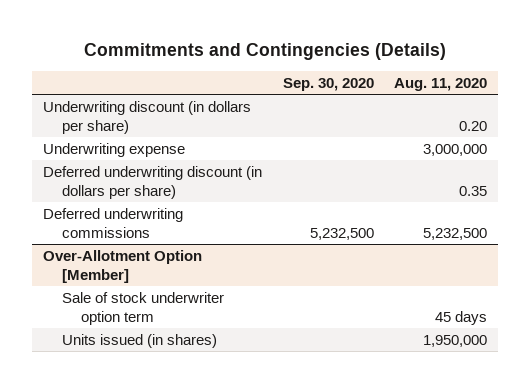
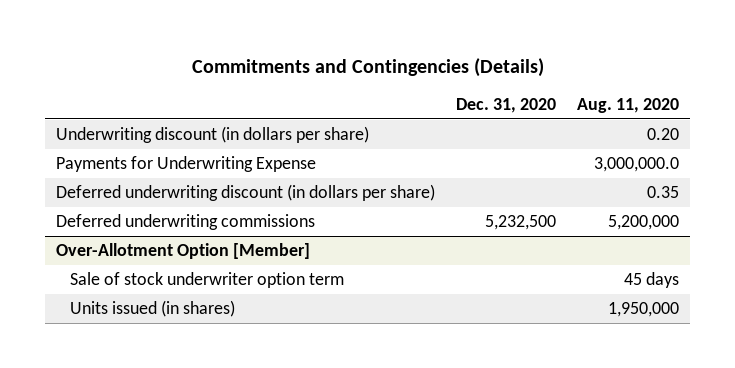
[282,78,374,92] Sep. 30, 2020 -> none
none -> [456,97,557,113] Dec. 31, 2020
[42,142,185,157] Underwriting expense -> [56,156,317,173] Payments for Underwriting Expense
[423,143,488,156] 3,000,000 -> [594,157,680,173] 3,000,000.0
[423,227,488,240] 5,232,500 -> [608,215,680,231] 5,200,000

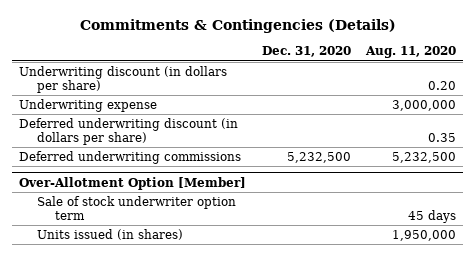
[191,57,544,77] Commitments and Contingencies (Details) -> [79,18,396,33] Commitments & Contingencies (Details)
[56,156,317,173] Payments for Underwriting Expense -> [19,98,158,112] Underwriting expense
[594,157,680,173] 3,000,000.0 -> [391,99,456,111] 3,000,000
[608,215,680,231] 5,200,000 -> [391,151,456,163] 5,232,500

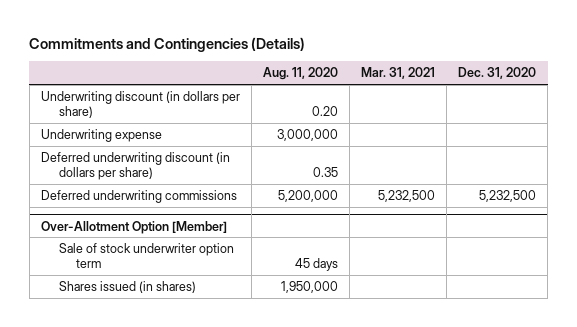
[79,18,396,33] Commitments & Contingencies (Details) -> [29,36,306,52] Commitments and Contingencies (Details)
none -> [360,67,435,80] Mar. 31, 2021
[391,151,456,163] 5,232,500 -> [277,189,338,202] 5,200,000
[36,228,183,240] Units issued (in shares) -> [58,280,196,293] Shares issued (in shares)

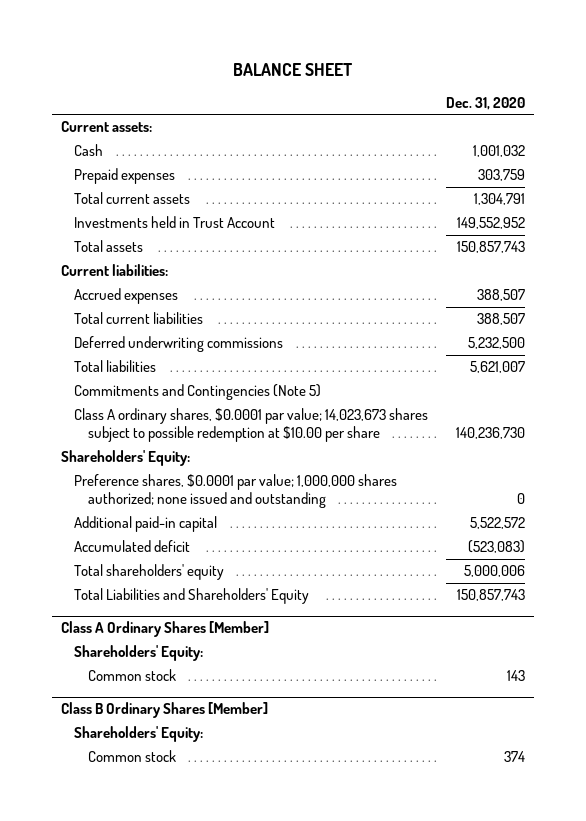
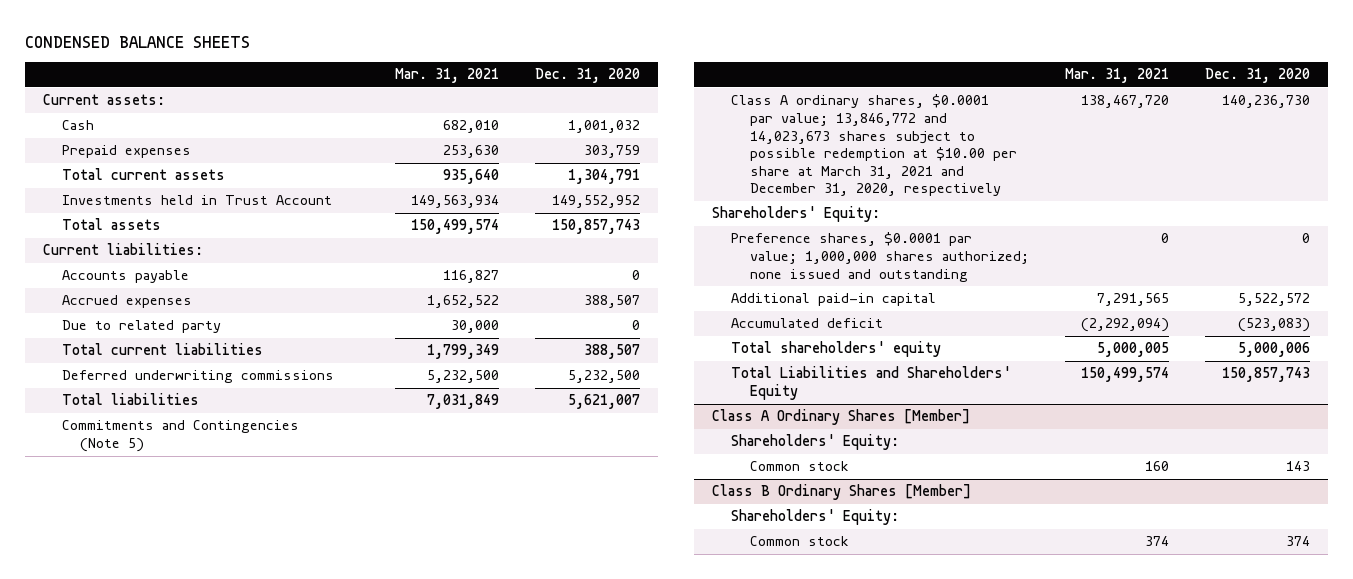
[233,62,354,76] BALANCE SHEET -> [25,35,251,48] CONDENSED BALANCE SHEETS
none -> [395,68,500,84] Mar. 31, 2021
none -> [61,270,189,284] Accounts payable
none -> [61,320,221,334] Due to related party
[74,408,429,443] Class A ordinary shares, $0.0001 par value; 14,023,673 shares subject to possible redemption at $10.00 per share -> [731,94,1017,197] Class A ordinary shares, $0.0001 par value; 13,846,772 and 14,023,673 shares subject to possible redemption at $10.00 per share at March 31, 2021 and December 31, 2020, respectively

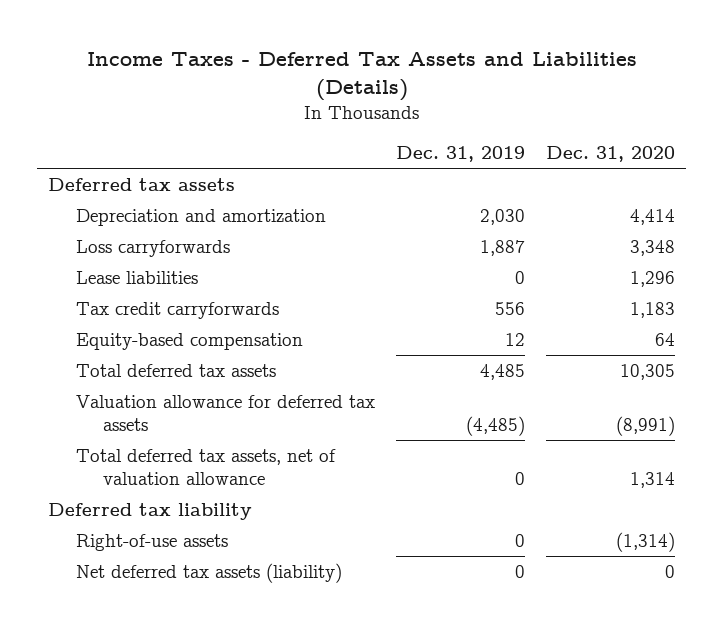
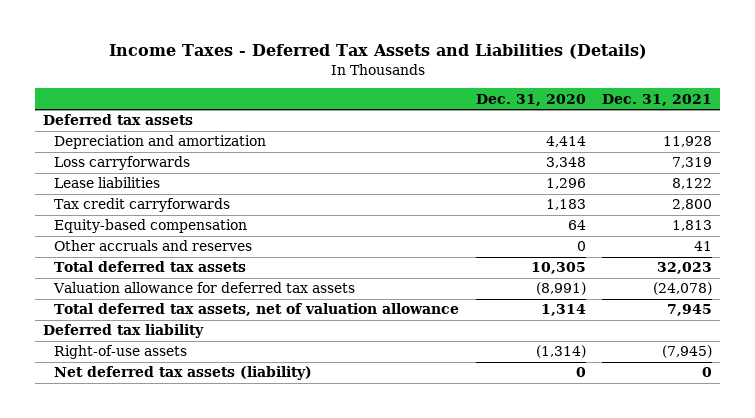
[395,145,525,162] Dec. 31, 2019 -> none
none -> [602,93,713,106] Dec. 31, 2021
none -> [54,240,253,252] Other accruals and reserves

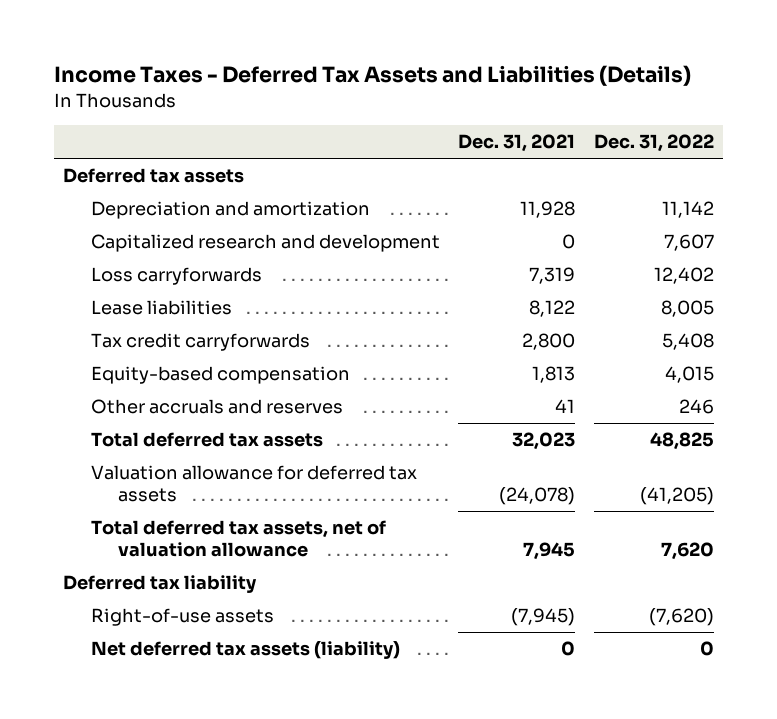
[475,93,586,106] Dec. 31, 2020 -> none
none -> [593,134,714,153] Dec. 31, 2022
none -> [90,234,440,253] Capitalized research and development

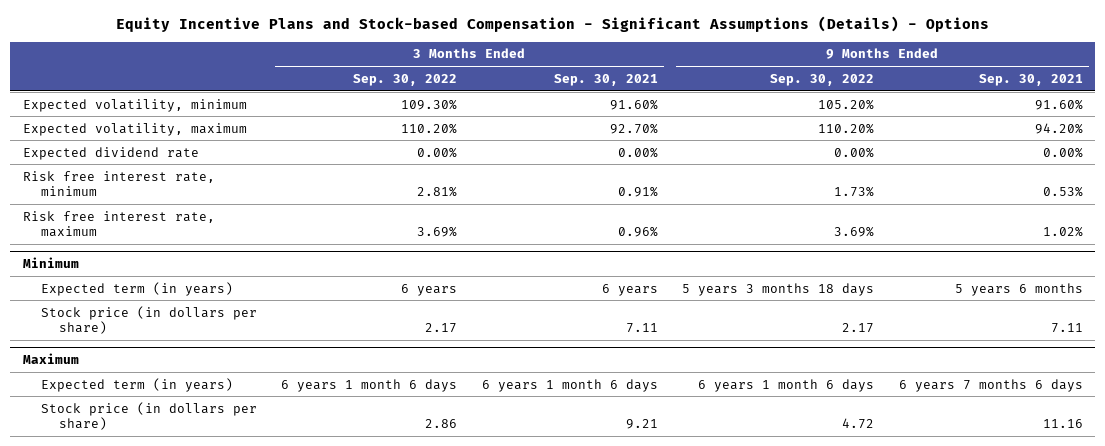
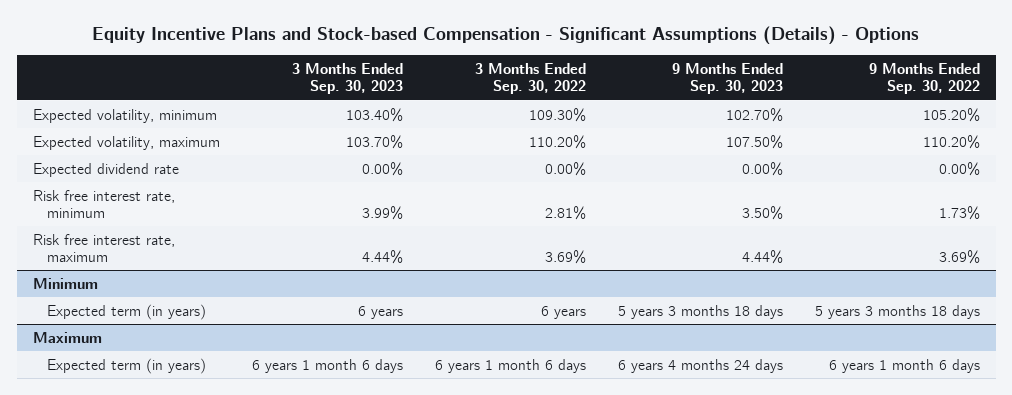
[553,73,658,86] Sep. 30, 2021 -> none
[978,73,1083,86] Sep. 30, 2021 -> none
none -> [291,62,403,95] 3 Months Ended Sep. 30, 2023
none -> [671,62,783,95] 9 Months Ended Sep. 30, 2023
[40,305,257,335] Stock price (in dollars per share) -> none
[40,401,257,431] Stock price (in dollars per share) -> none

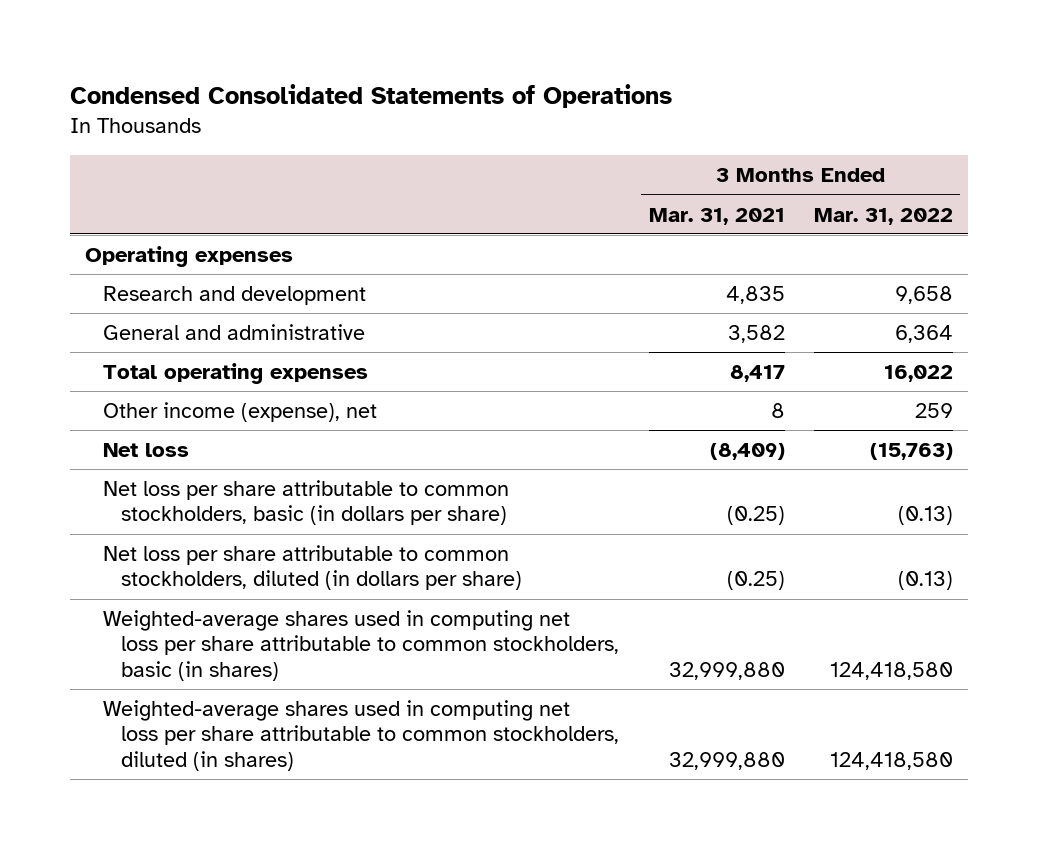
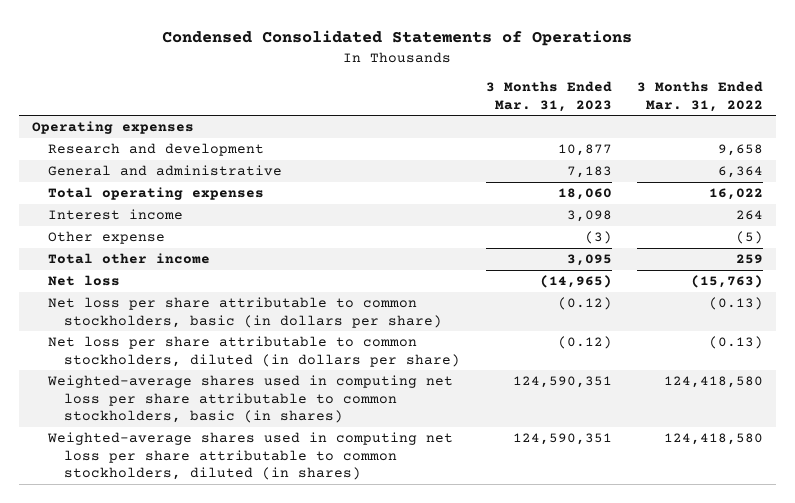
[648,207,785,225] Mar. 31, 2021 -> none
none -> [485,81,612,112] 3 Months Ended Mar. 31, 2023
none -> [47,209,183,221] Interest income
none -> [47,231,165,245] Other expense
[103,402,378,423] Other income (expense), net -> [47,253,210,265] Total other income

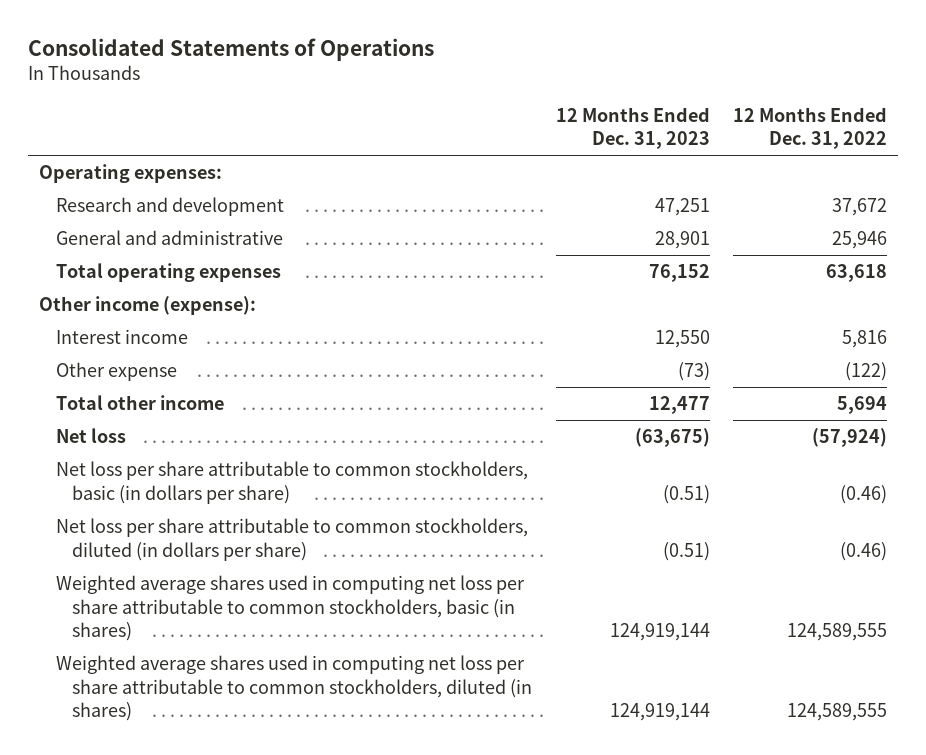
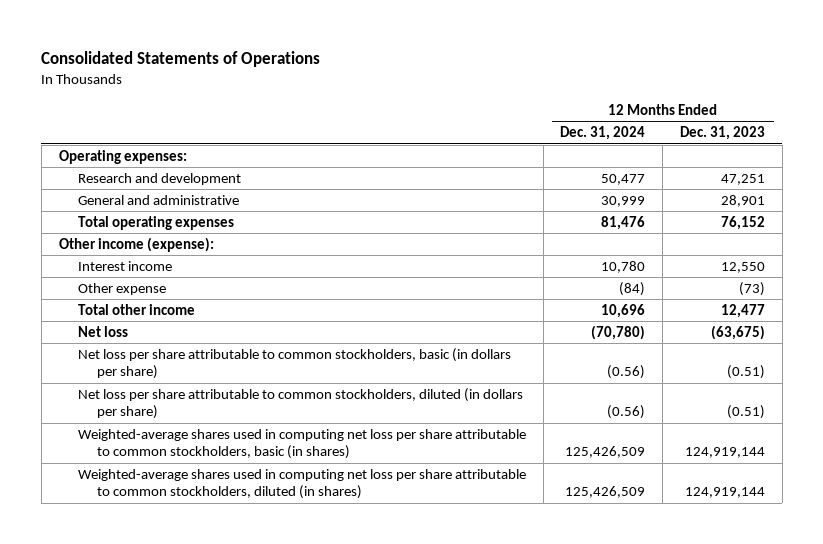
[732,106,887,150] 12 Months Ended Dec. 31, 2022 -> none
none -> [560,126,646,141] Dec. 31, 2024
[55,575,525,642] Weighted average shares used in computing net loss per share attributable to common stockholders, basic (in shares) -> [77,429,526,460] Weighted-average shares used in computing net loss per share attributable to common stockholders, basic (in shares)
[55,655,533,722] Weighted average shares used in computing net loss per share attributable to common stockholders, diluted (in shares) -> [77,469,526,500] Weighted-average shares used in computing net loss per share attributable to common stockholders, diluted (in shares)

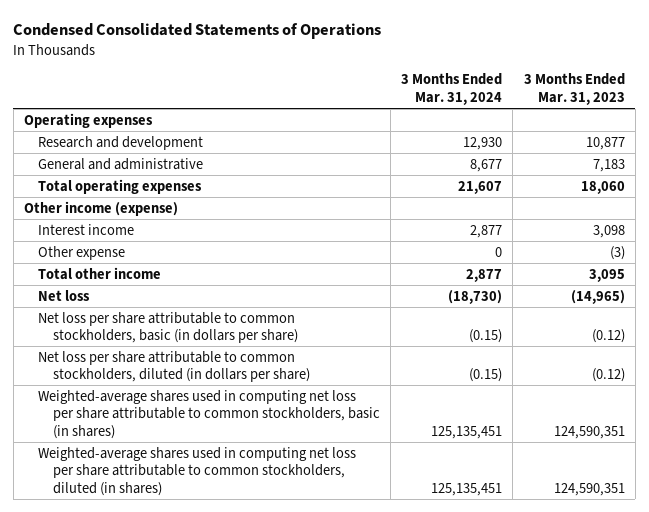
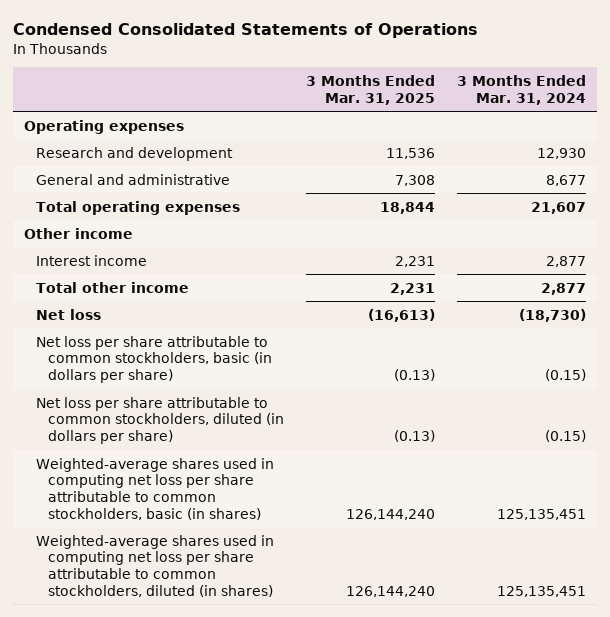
[523,73,625,105] 3 Months Ended Mar. 31, 2023 -> none
none -> [305,75,435,105] 3 Months Ended Mar. 31, 2025
[24,200,179,216] Other income (expense) -> [24,227,134,239] Other income
[38,245,126,260] Other expense -> none

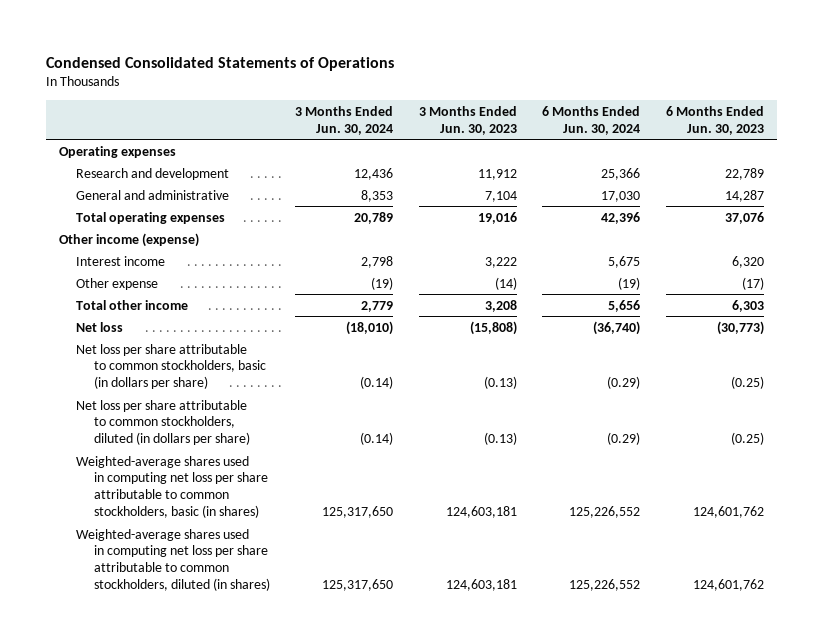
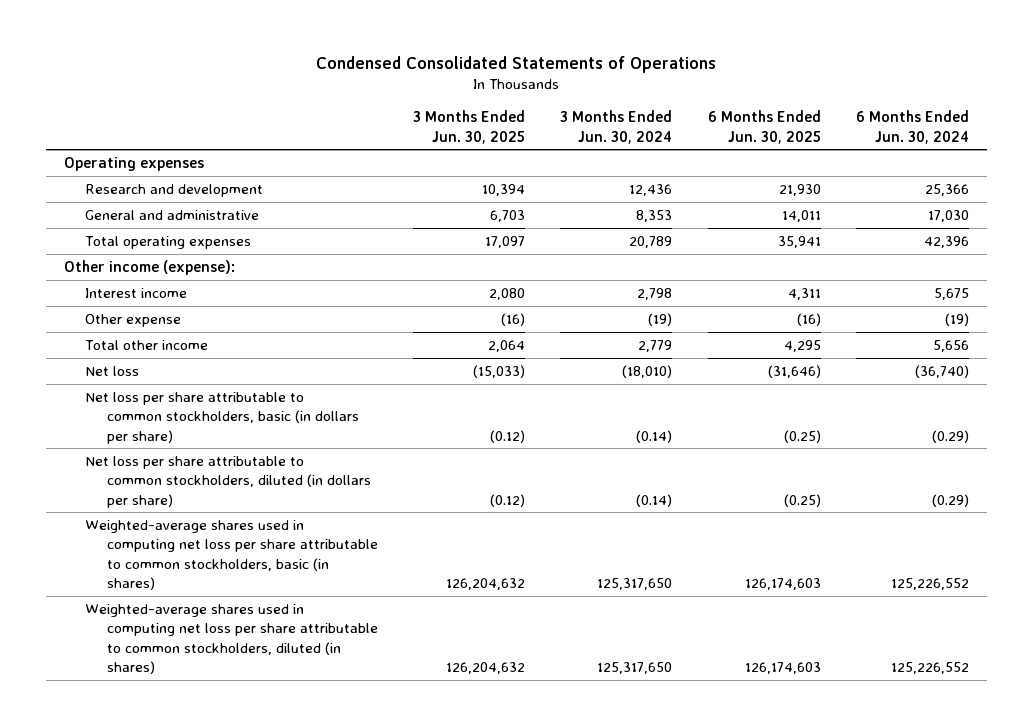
[418,105,517,135] 3 Months Ended Jun. 30, 2023 -> none
[665,105,764,135] 6 Months Ended Jun. 30, 2023 -> none
none -> [413,110,526,144] 3 Months Ended Jun. 30, 2025
none -> [707,110,821,144] 6 Months Ended Jun. 30, 2025
[58,232,199,247] Other income (expense) -> [63,259,235,275] Other income (expense):

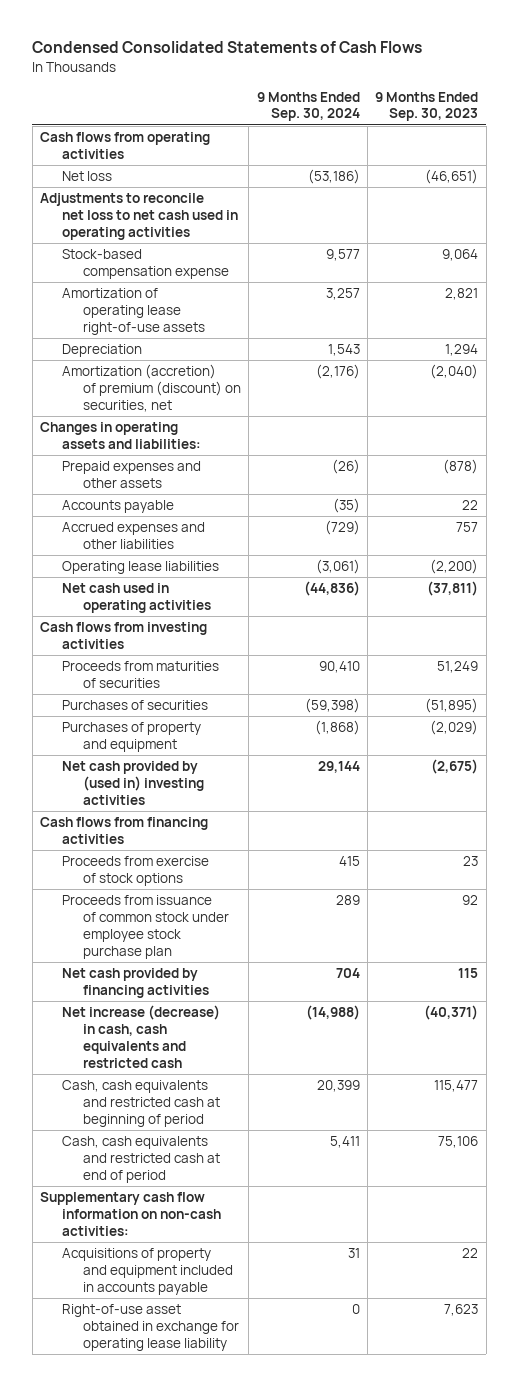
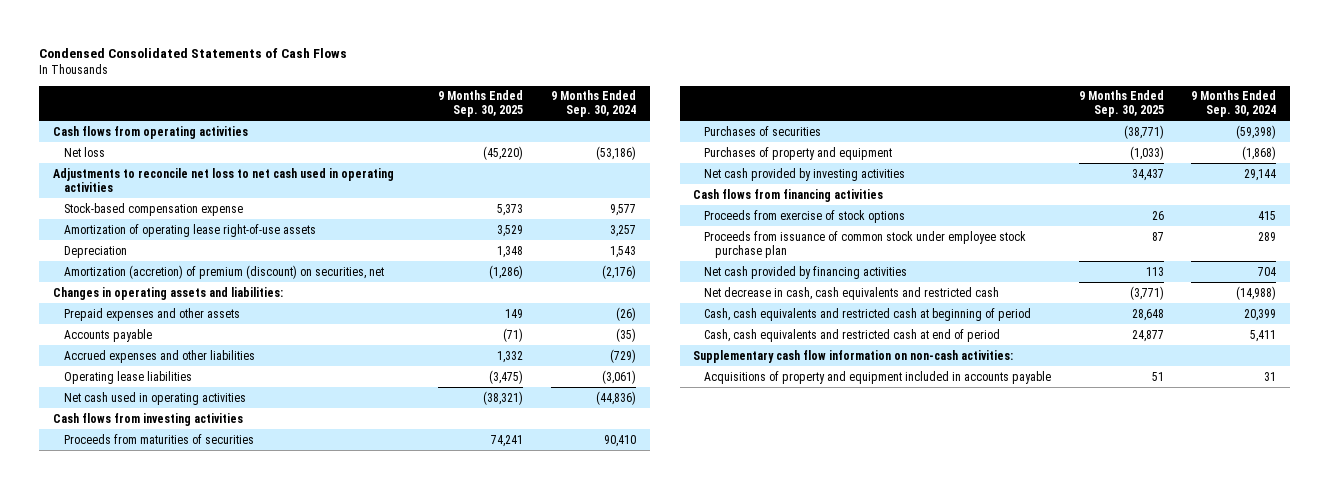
[375,91,479,122] 9 Months Ended Sep. 30, 2023 -> none
none -> [438,90,524,118] 9 Months Ended Sep. 30, 2025
[61,761,205,806] Net cash provided by (used in) investing activities -> [704,167,906,181] Net cash provided by investing activities
[61,1005,220,1068] Net increase (decrease) in cash, cash equivalents and restricted cash -> [704,286,1000,300] Net decrease in cash, cash equivalents and restricted cash
[61,1304,240,1352] Right-of-use asset obtained in exchange for operating lease liability -> none

